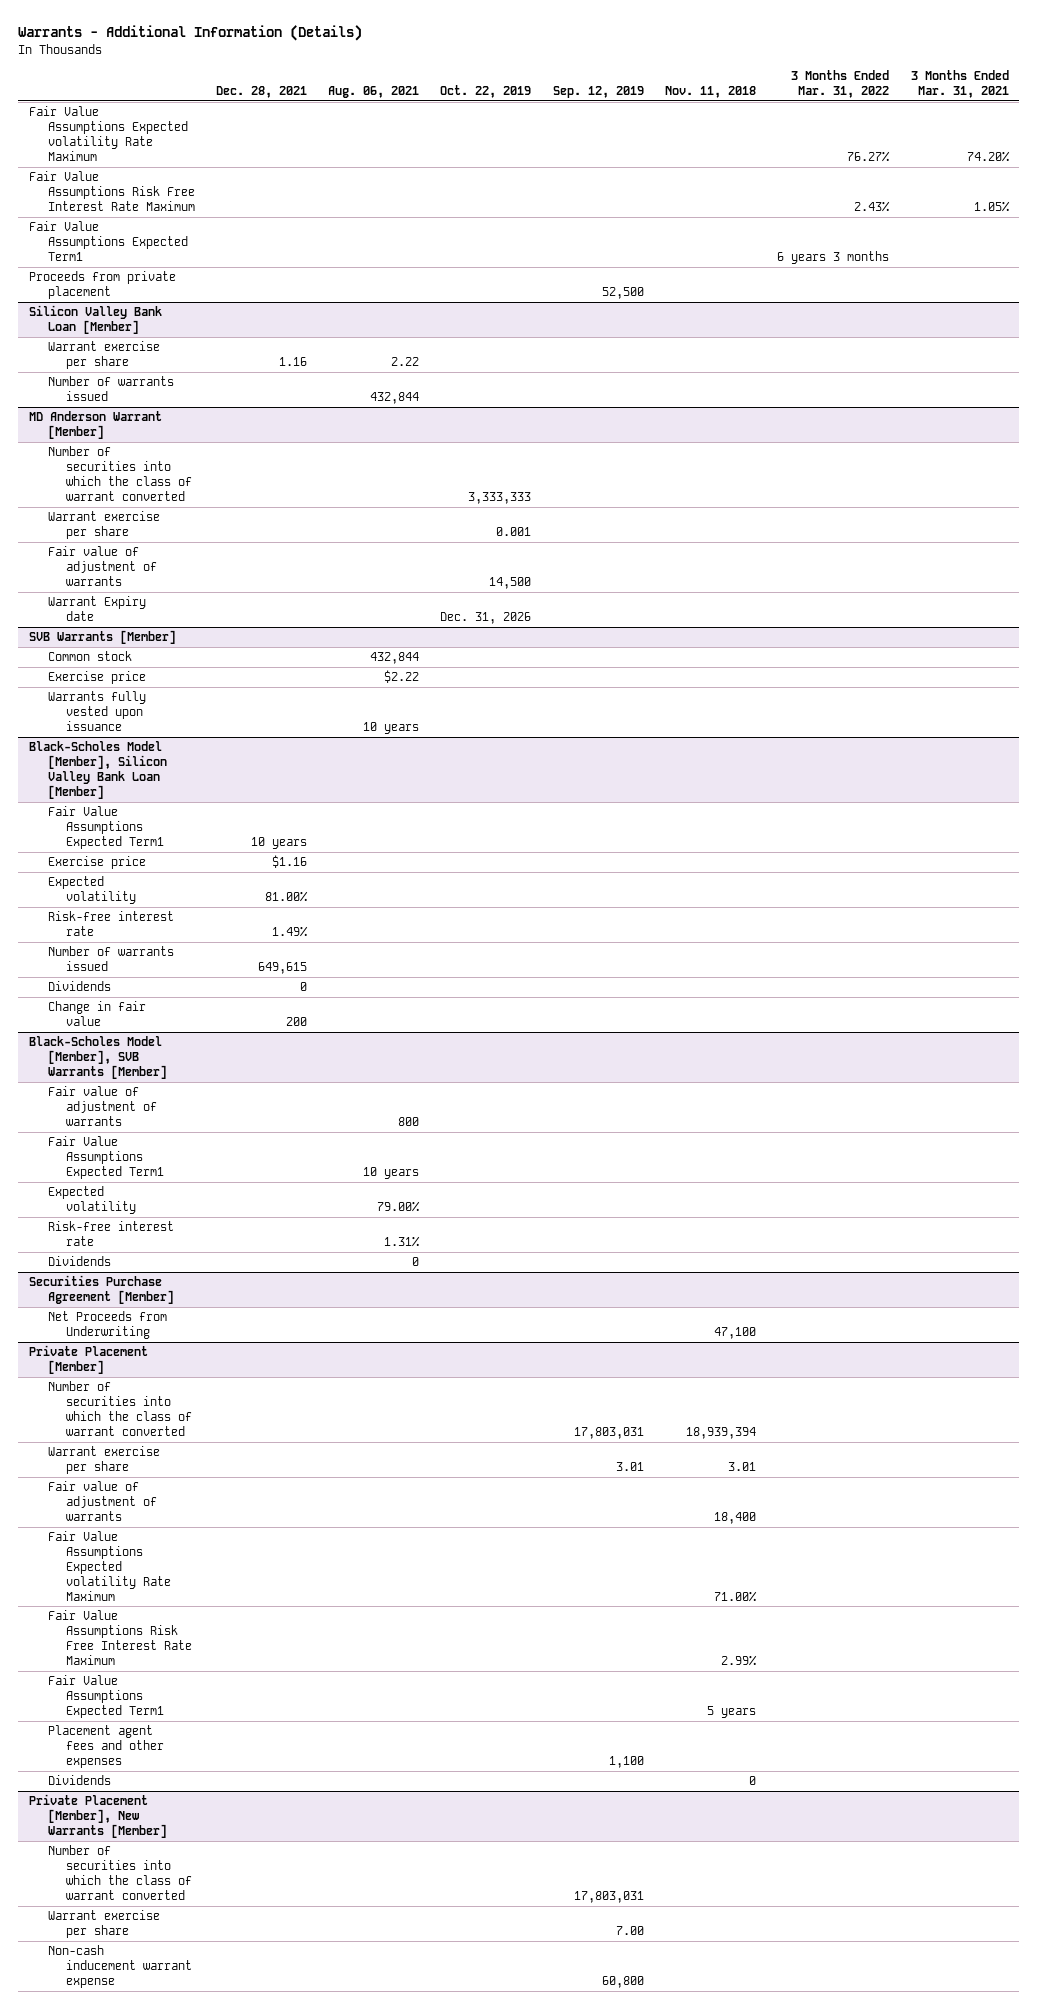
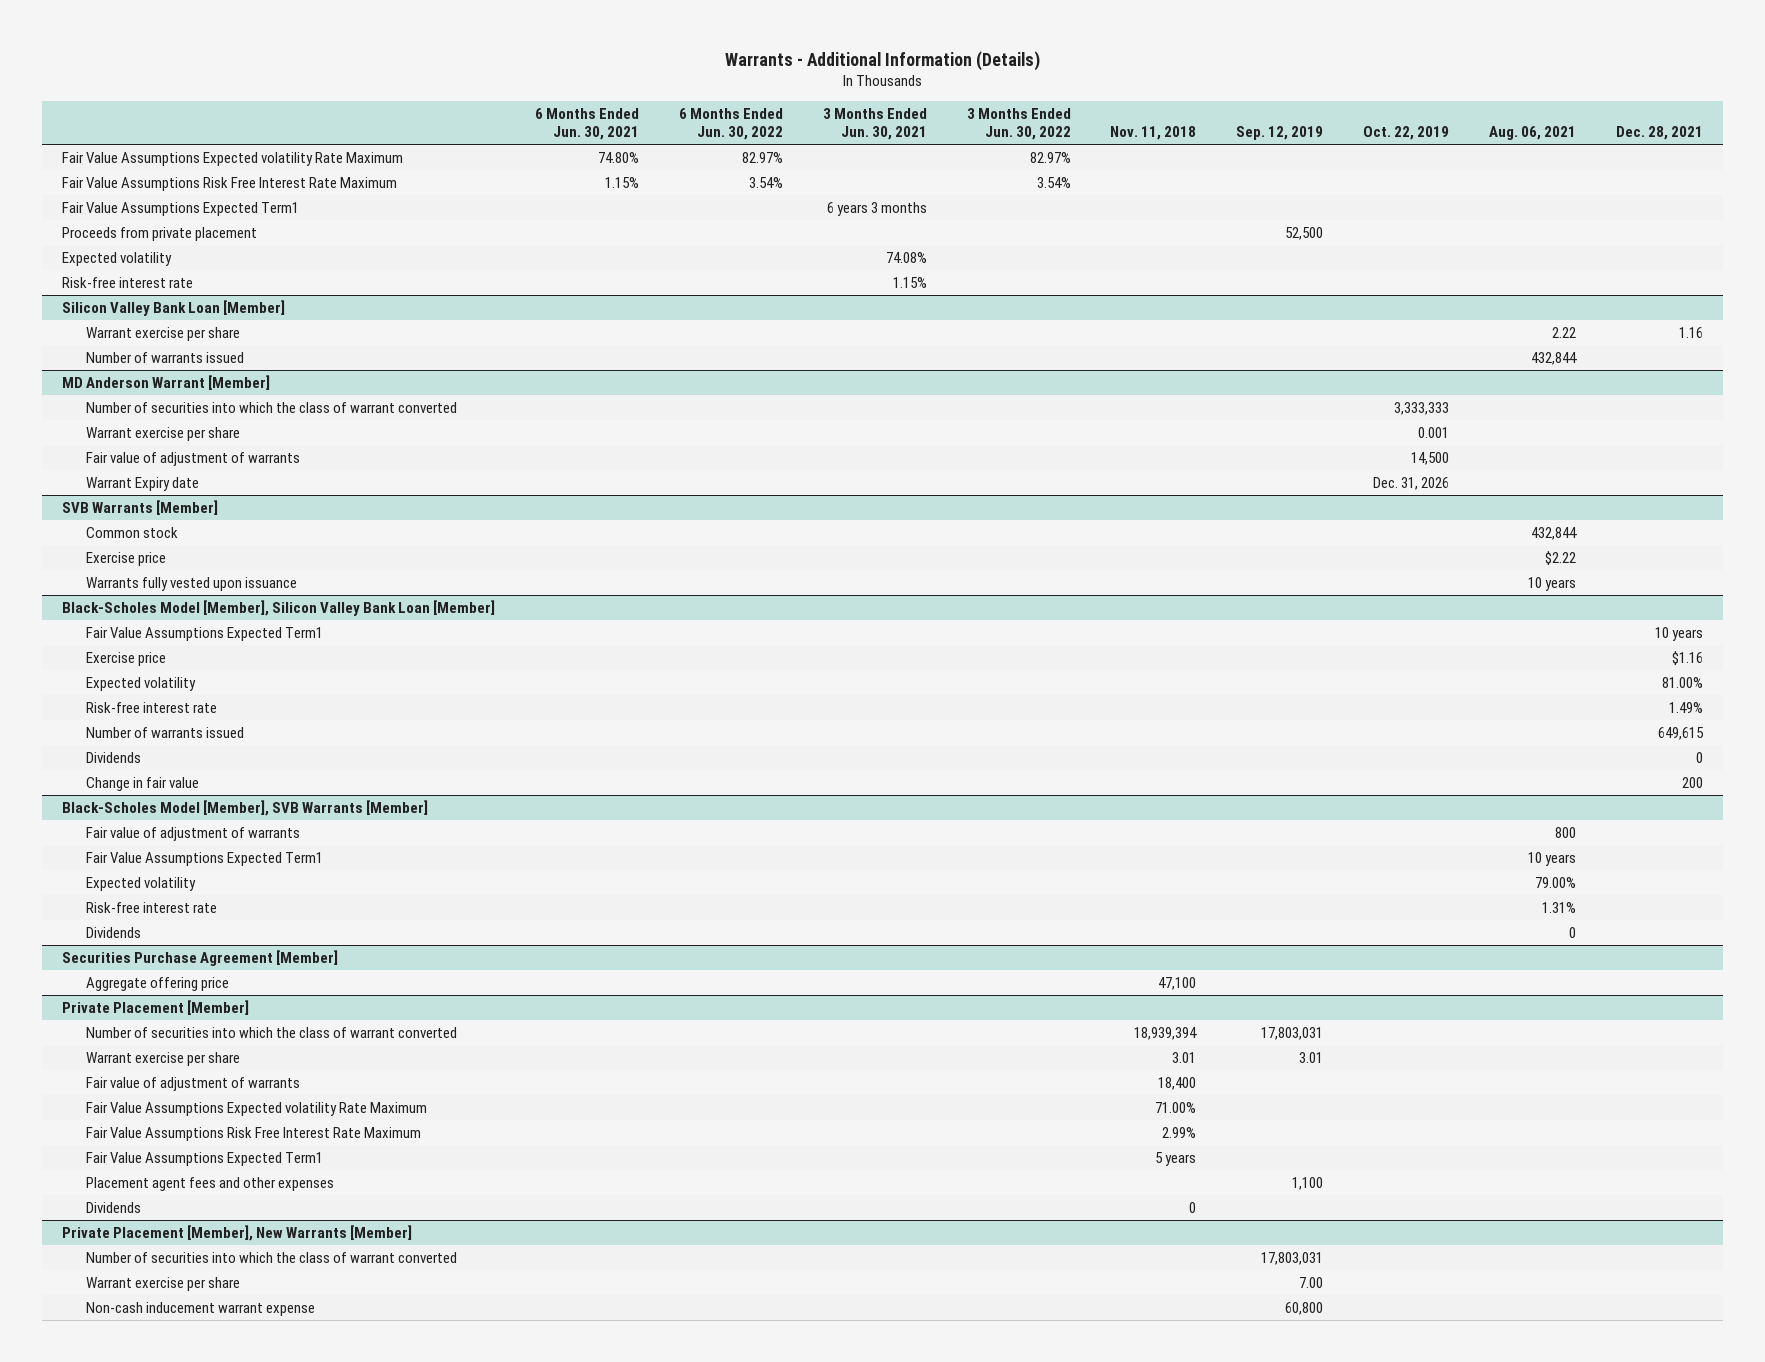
[791,70,890,98] 3 Months Ended Mar. 31, 2022 -> none
[910,70,1009,98] 3 Months Ended Mar. 31, 2021 -> none
none -> [534,108,639,141] 6 Months Ended Jun. 30, 2021
none -> [678,108,783,141] 6 Months Ended Jun. 30, 2022
none -> [822,108,927,141] 3 Months Ended Jun. 30, 2021
none -> [966,108,1071,141] 3 Months Ended Jun. 30, 2022
none -> [62,252,173,267] Expected volatility
none -> [62,277,194,289] Risk-free interest rate
[47,1311,167,1340] Net Proceeds from Underwriting -> [85,977,229,992] Aggregate offering price

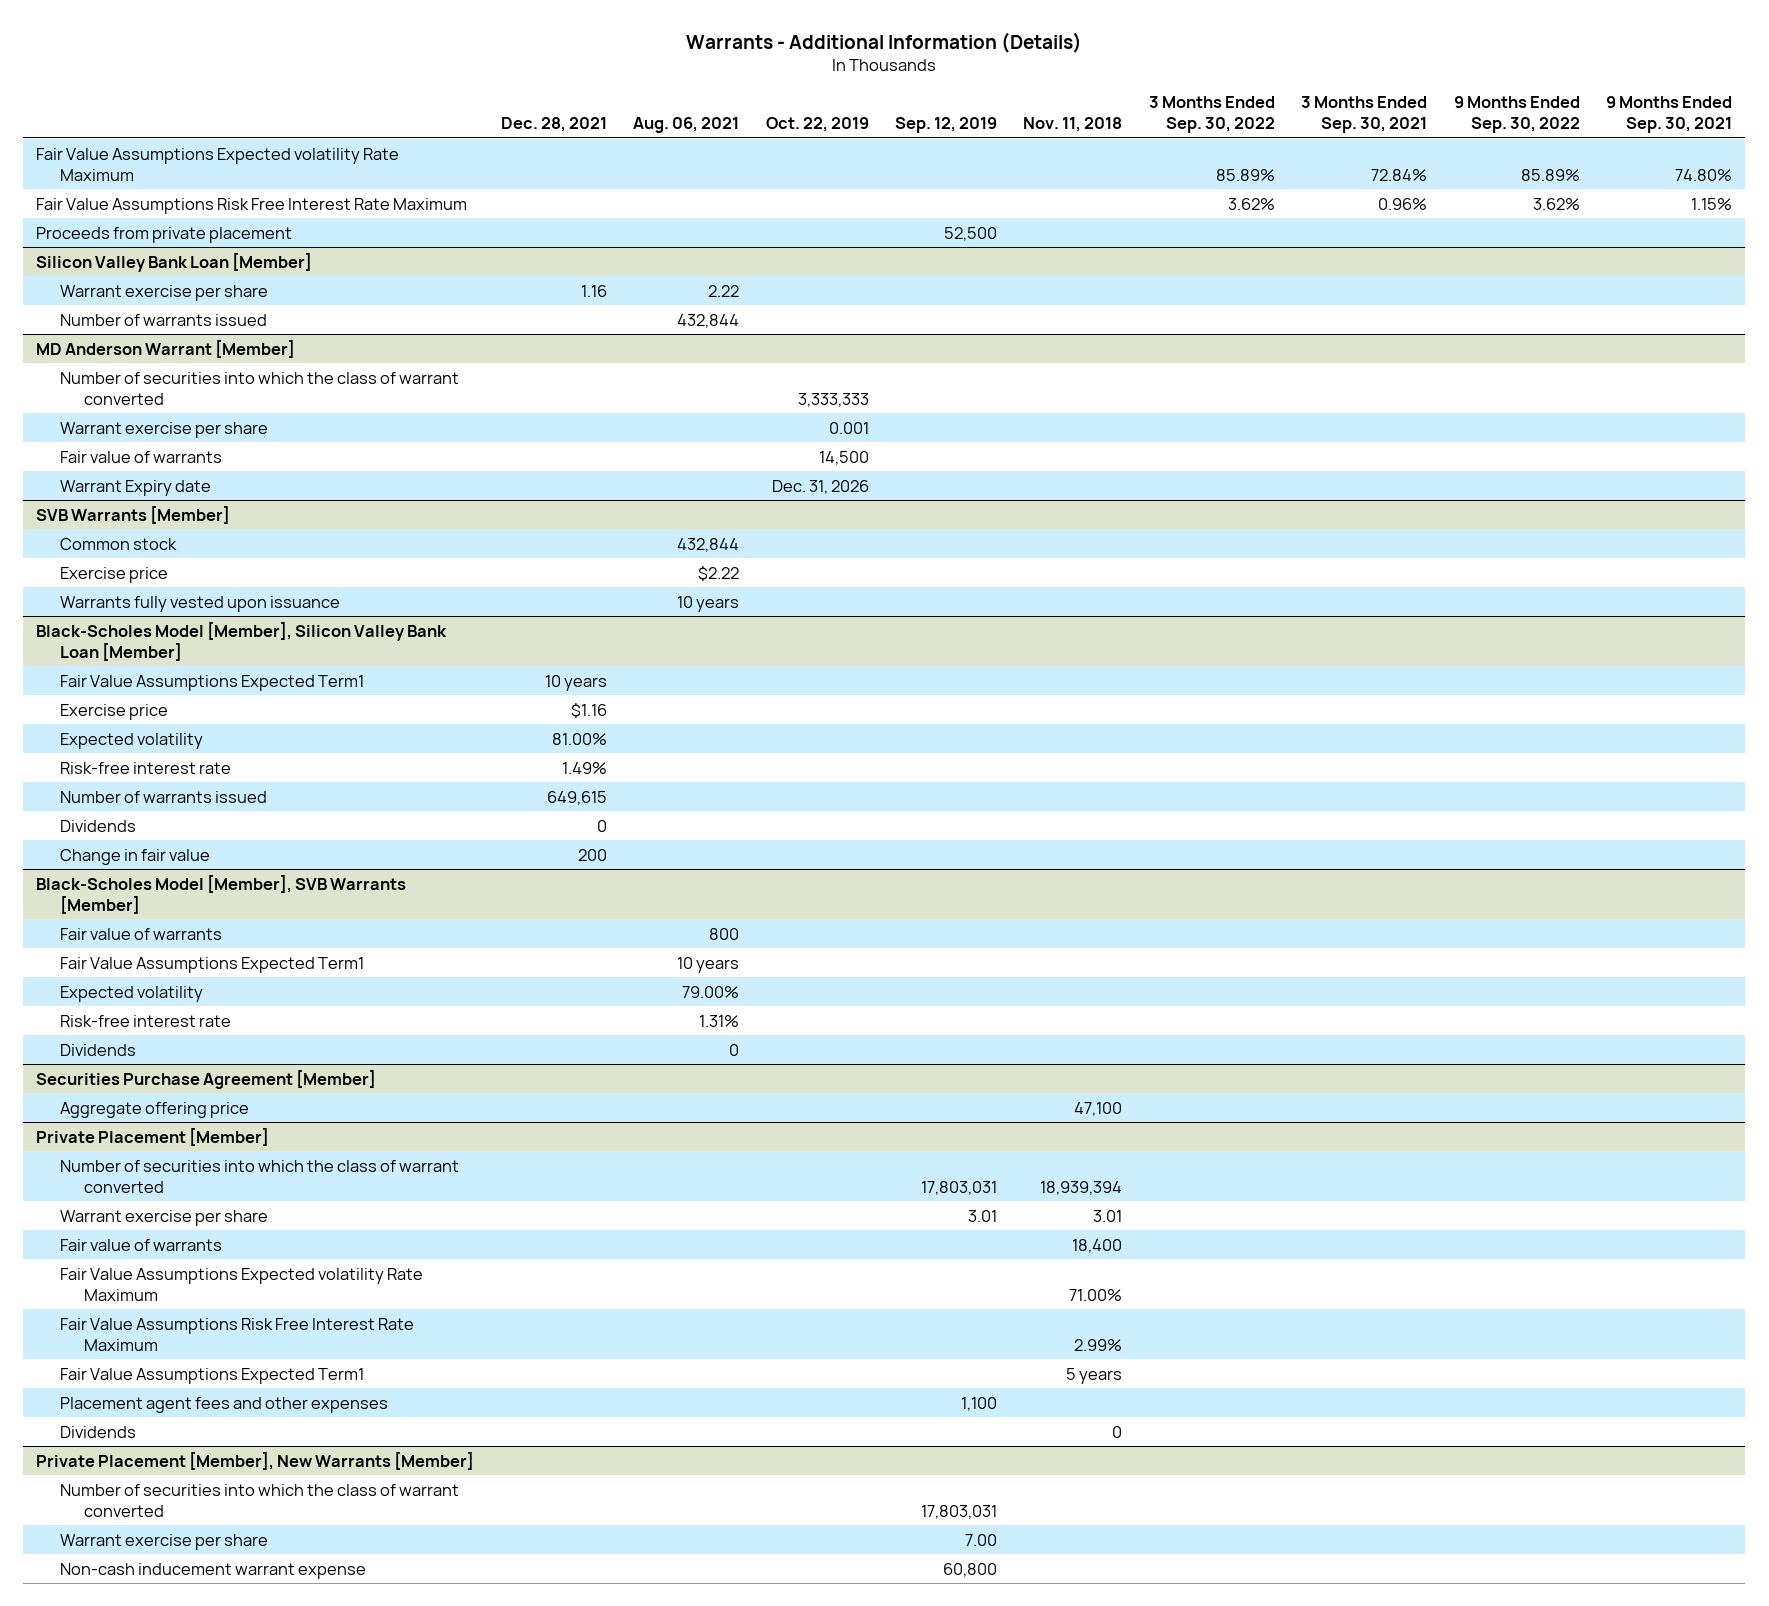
[534,108,639,141] 6 Months Ended Jun. 30, 2021 -> none
[678,108,783,141] 6 Months Ended Jun. 30, 2022 -> none
[822,108,927,141] 3 Months Ended Jun. 30, 2021 -> none
[966,108,1071,141] 3 Months Ended Jun. 30, 2022 -> none
none -> [1148,96,1275,134] 3 Months Ended Sep. 30, 2022
none -> [1301,96,1428,134] 3 Months Ended Sep. 30, 2021
none -> [1453,96,1580,134] 9 Months Ended Sep. 30, 2022
none -> [1606,96,1733,134] 9 Months Ended Sep. 30, 2021
[62,202,300,217] Fair Value Assumptions Expected Term1 -> none
[62,252,173,267] Expected volatility -> none
[62,277,194,289] Risk-free interest rate -> none
[85,452,300,467] Fair value of adjustment of warrants -> [59,450,222,463] Fair value of warrants
[85,827,300,842] Fair value of adjustment of warrants -> [59,927,222,940] Fair value of warrants
[85,1077,300,1092] Fair value of adjustment of warrants -> [59,1238,222,1251] Fair value of warrants

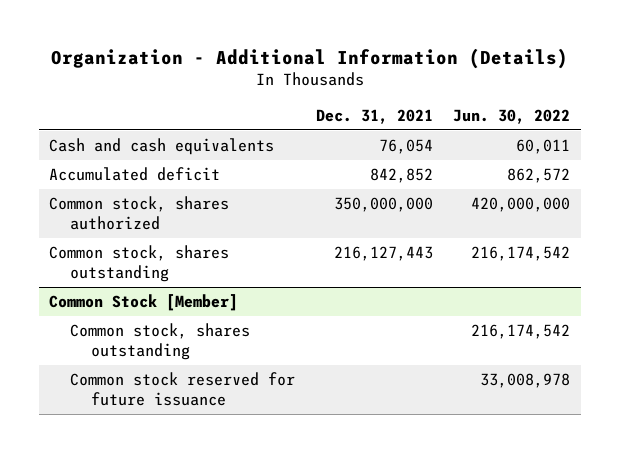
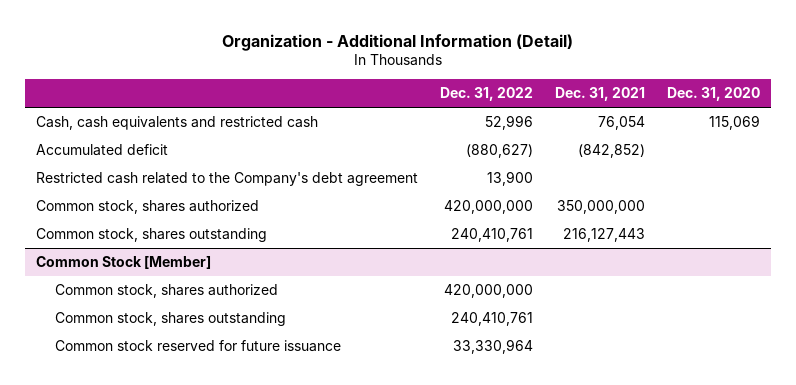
[50,47,568,69] Organization - Additional Information (Details) -> [221,33,573,51] Organization - Additional Information (Detail)
[453,108,571,124] Jun. 30, 2022 -> none
none -> [439,87,533,102] Dec. 31, 2022
none -> [666,87,760,102] Dec. 31, 2020
[49,137,275,155] Cash and cash equivalents -> [35,116,318,131] Cash, cash equivalents and restricted cash
[369,167,433,183] 842,852 -> [577,144,645,159] (842,852)
none -> [35,172,418,187] Restricted cash related to the Company's debt agreement
none -> [55,284,279,299] Common stock, shares authorized

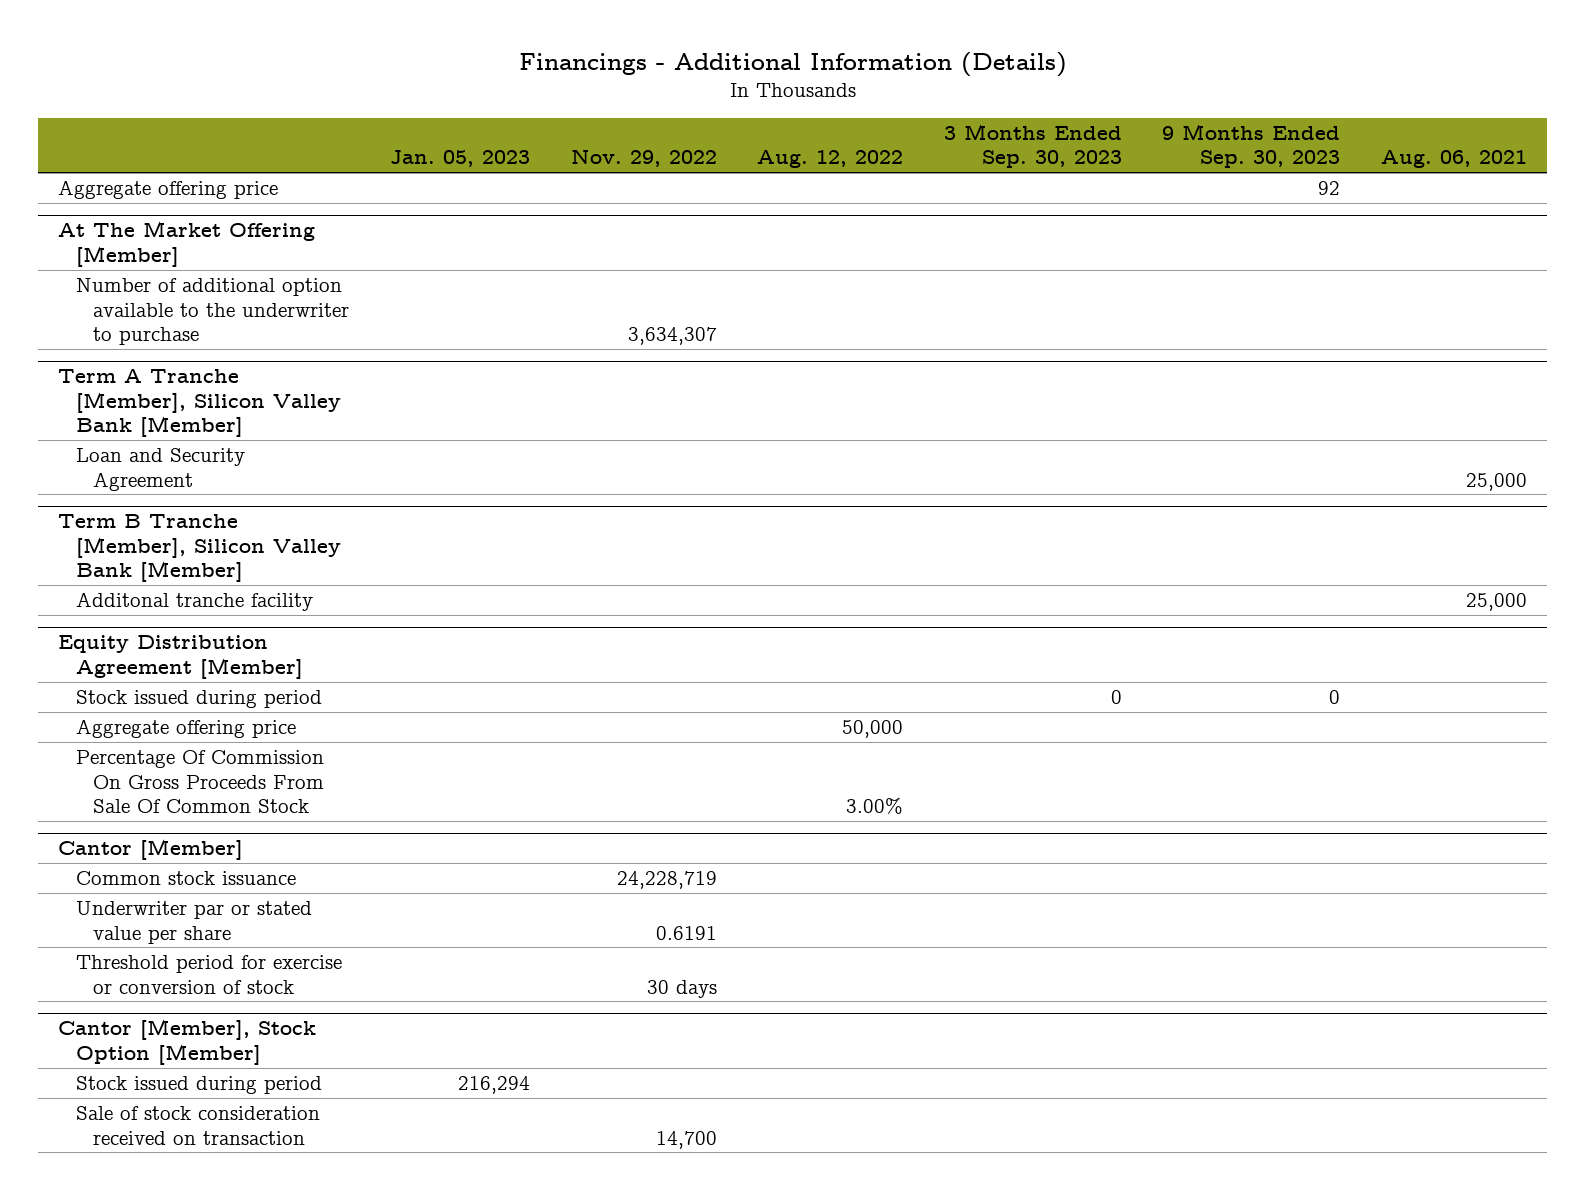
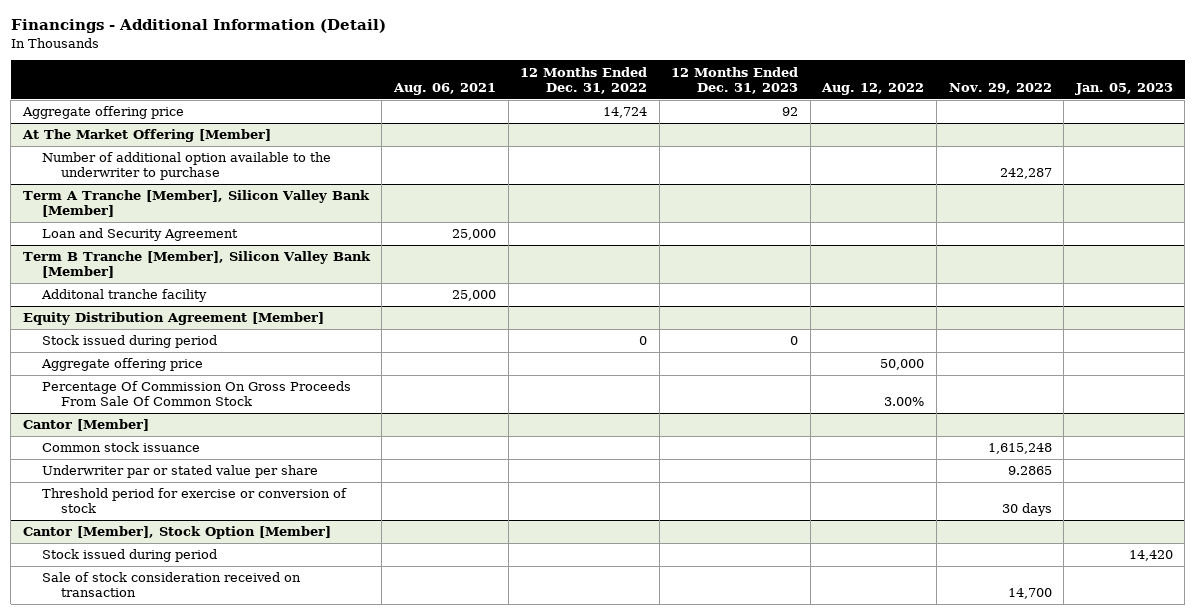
[518,51,1067,77] Financings - Additional Information (Details) -> [10,19,386,34] Financings - Additional Information (Detail)
[943,124,1122,169] 3 Months Ended Sep. 30, 2023 -> none
[1162,124,1341,169] 9 Months Ended Sep. 30, 2023 -> none
none -> [520,66,648,94] 12 Months Ended Dec. 31, 2022
none -> [671,66,799,94] 12 Months Ended Dec. 31, 2023
[627,326,717,345] 3,634,307 -> [999,168,1052,180] 242,287
[616,871,717,890] 24,228,719 -> [987,443,1052,455] 1,615,248
[655,925,717,940] 0.6191 -> [1007,466,1052,476] 9.2865
[457,1076,530,1095] 216,294 -> [1128,550,1173,562] 14,420

